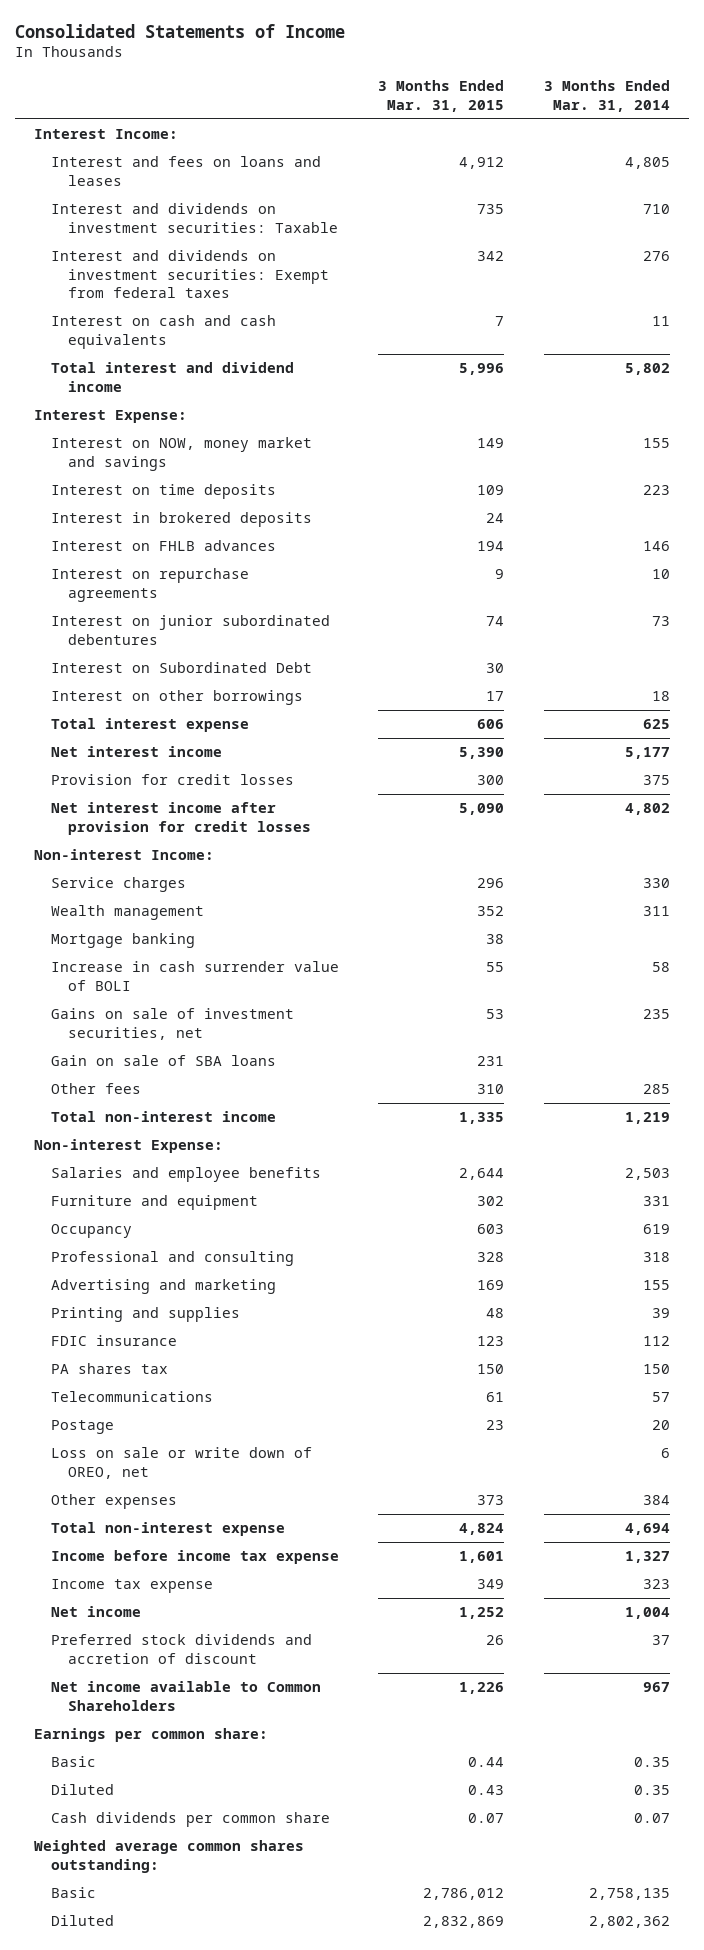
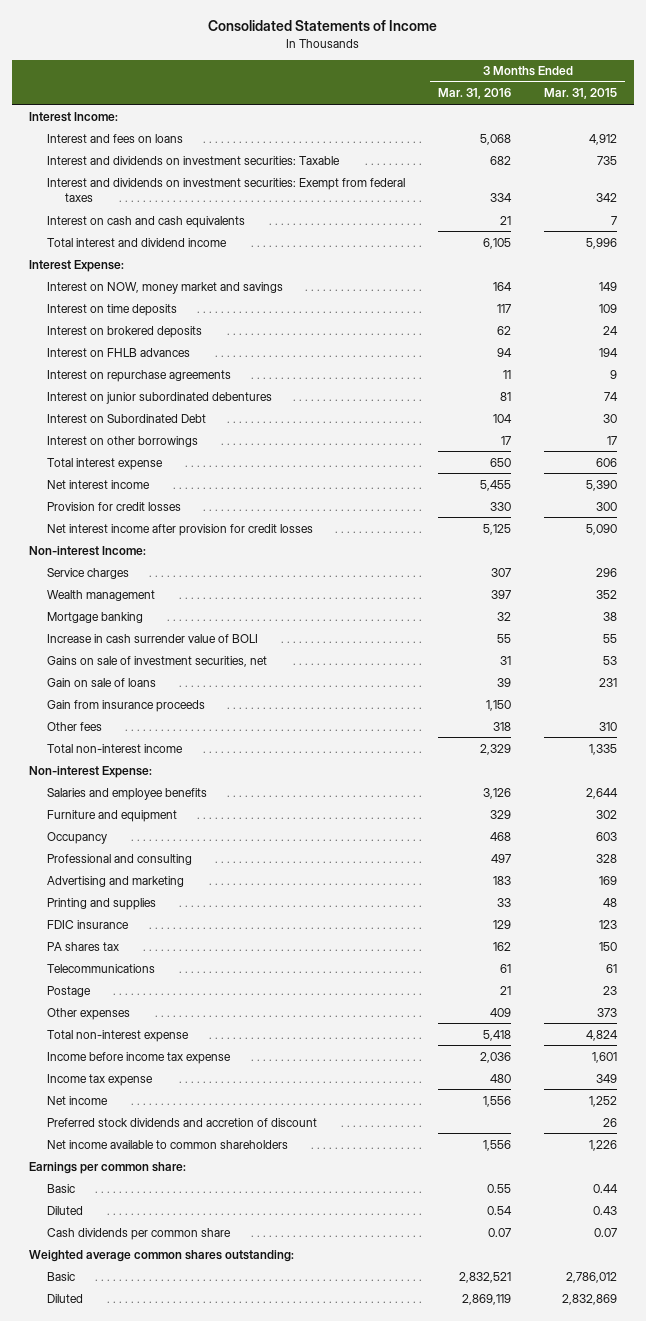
[543,80,670,112] 3 Months Ended Mar. 31, 2014 -> none
none -> [438,88,512,100] Mar. 31, 2016
[51,156,322,186] Interest and fees on loans and leases -> [47,133,184,143] Interest and fees on loans
[51,512,313,528] Interest in brokered deposits -> [47,325,203,338] Interest on brokered deposits
[51,1055,277,1067] Gain on sale of SBA loans -> [47,677,157,687] Gain on sale of loans
none -> [47,699,206,712] Gain from insurance proceeds
[51,1447,313,1479] Loss on sale or write down of OREO, net -> none
[51,1681,322,1711] Net income available to Common Shareholders -> [47,1139,289,1149] Net income available to common shareholders

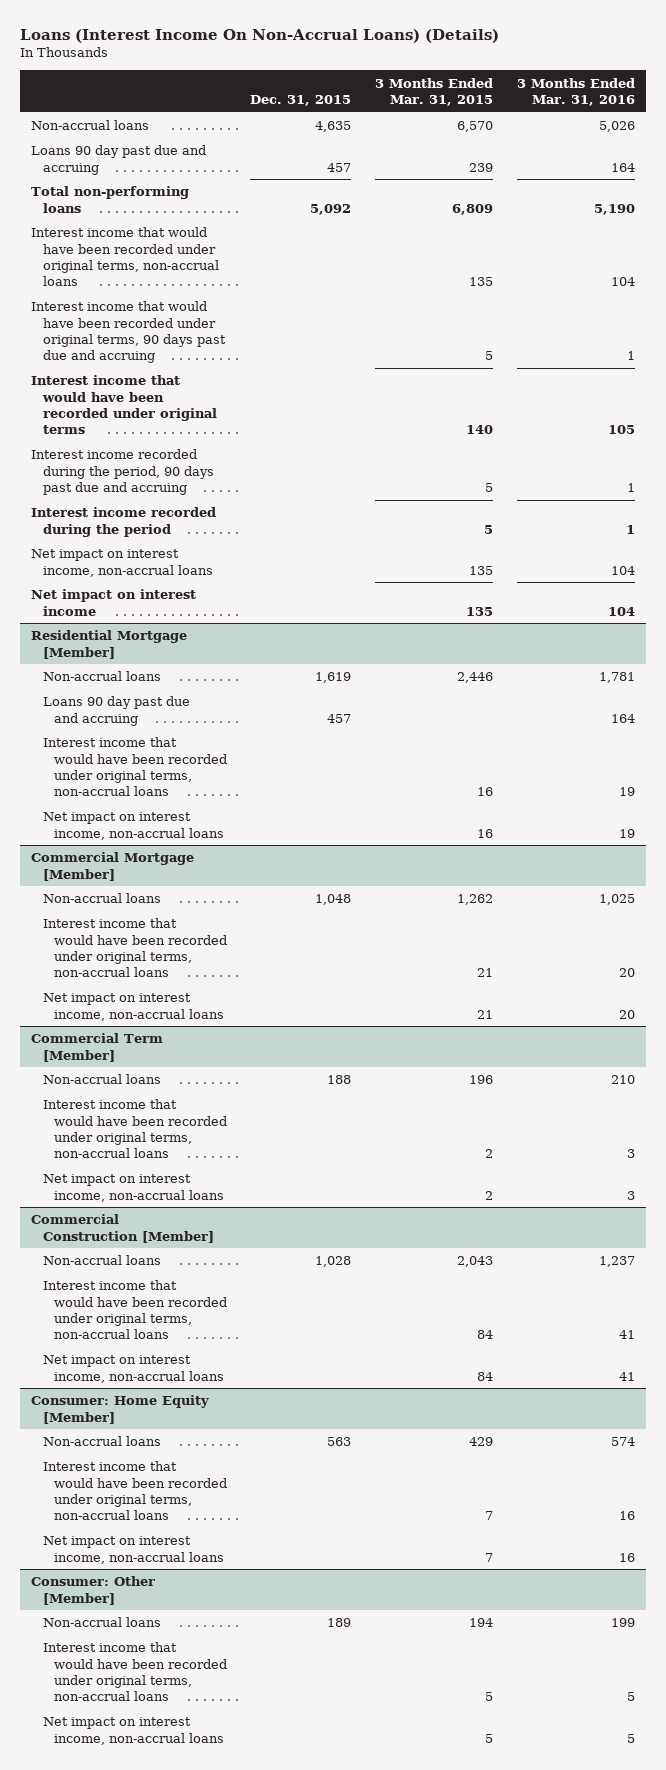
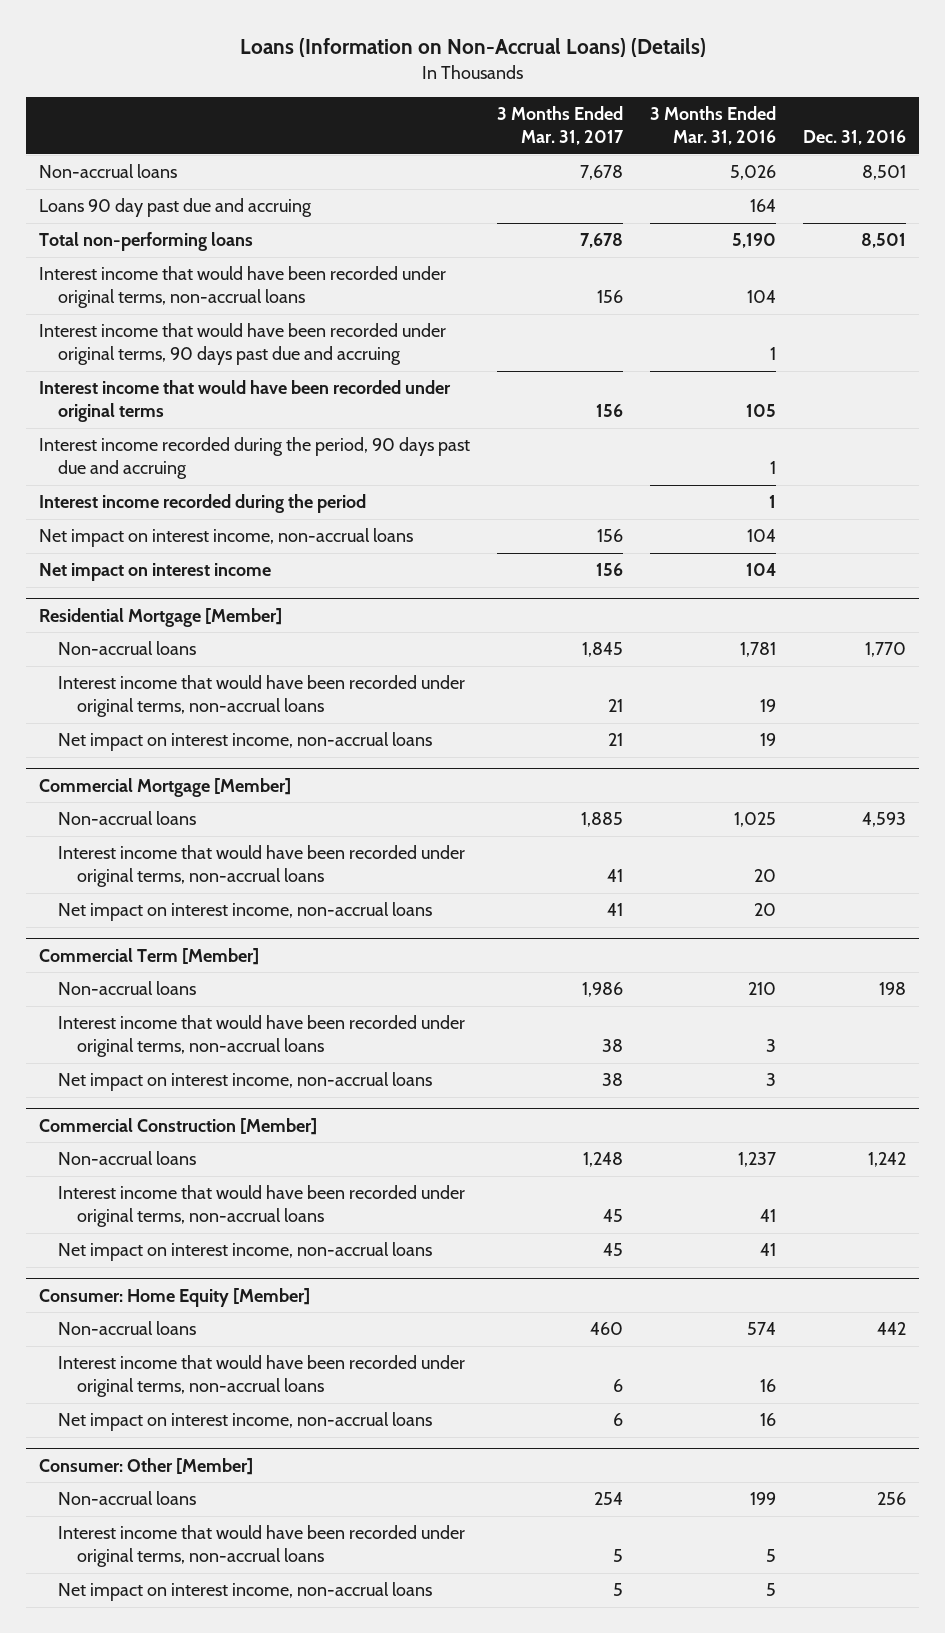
[19,28,499,43] Loans (Interest Income On Non-Accrual Loans) (Details) -> [239,38,706,58] Loans (Information on Non-Accrual Loans) (Details)
[250,94,352,106] Dec. 31, 2015 -> none
[374,77,493,106] 3 Months Ended Mar. 31, 2015 -> none
none -> [497,106,625,146] 3 Months Ended Mar. 31, 2017
none -> [802,130,906,146] Dec. 31, 2016
[42,696,190,726] Loans 90 day past due and accruing -> none

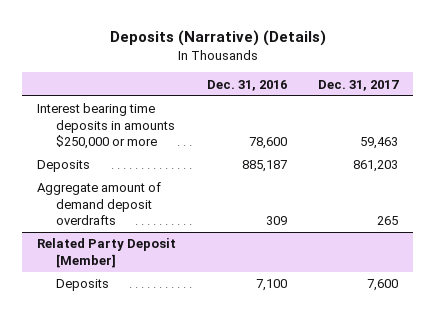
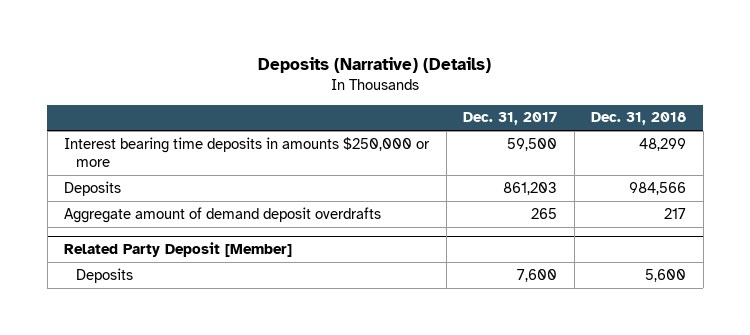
[207,79,288,91] Dec. 31, 2016 -> none
none -> [591,112,687,126] Dec. 31, 2018
[359,136,398,149] 59,463 -> [507,137,558,151] 59,500

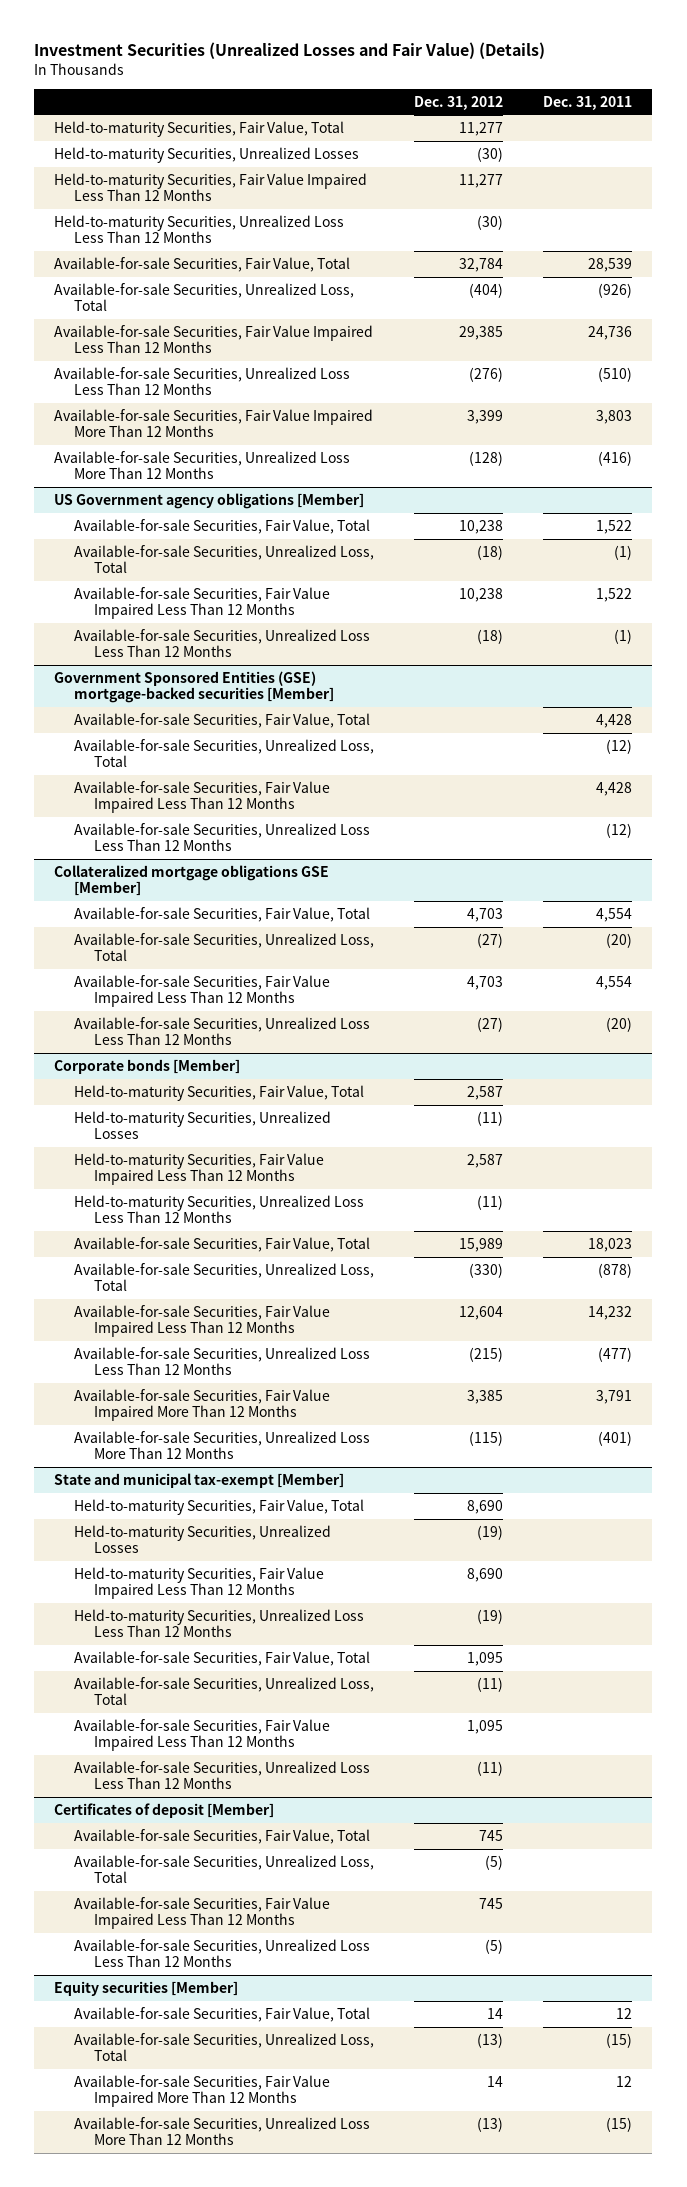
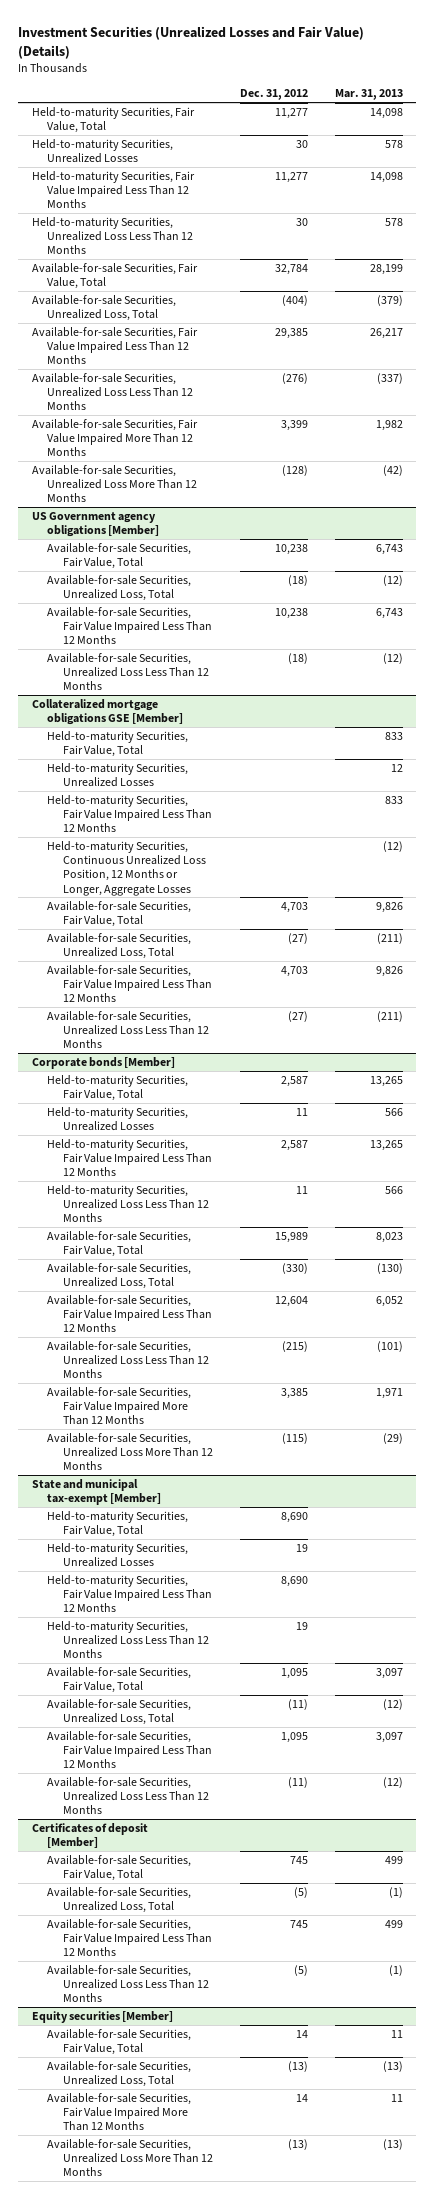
[543,95,633,110] Dec. 31, 2011 -> none
none -> [335,89,404,101] Mar. 31, 2013
[477,146,504,162] (30) -> [296,139,309,148] 30
[477,214,504,230] (30) -> [296,217,309,226] 30
[54,670,335,704] Government Sponsored Entities (GSE) mortgage-backed securities [Member] -> none
[74,712,371,728] Available-for-sale Securities, Fair Value, Total -> none
[74,738,375,768] Available-for-sale Securities, Unrealized Loss, Total -> none
[74,780,331,814] Available-for-sale Securities, Fair Value Impaired Less Than 12 Months -> none
[74,822,371,852] Available-for-sale Securities, Unrealized Loss Less Than 12 Months -> none
none -> [47,730,189,758] Held-to-maturity Securities, Fair Value, Total
none -> [47,762,189,788] Held-to-maturity Securities, Unrealized Losses
none -> [47,794,213,833] Held-to-maturity Securities, Fair Value Impaired Less Than 12 Months
none -> [47,840,207,896] Held-to-maturity Securities, Continuous Unrealized Loss Position, 12 Months or Longer, Aggregate Losses
[477,1110,504,1126] (11) -> [296,1107,309,1116] 11
[477,1194,504,1210] (11) -> [296,1185,309,1194] 11
[477,1524,504,1540] (19) -> [296,1543,309,1552] 19
[477,1608,504,1624] (19) -> [296,1621,309,1630] 19

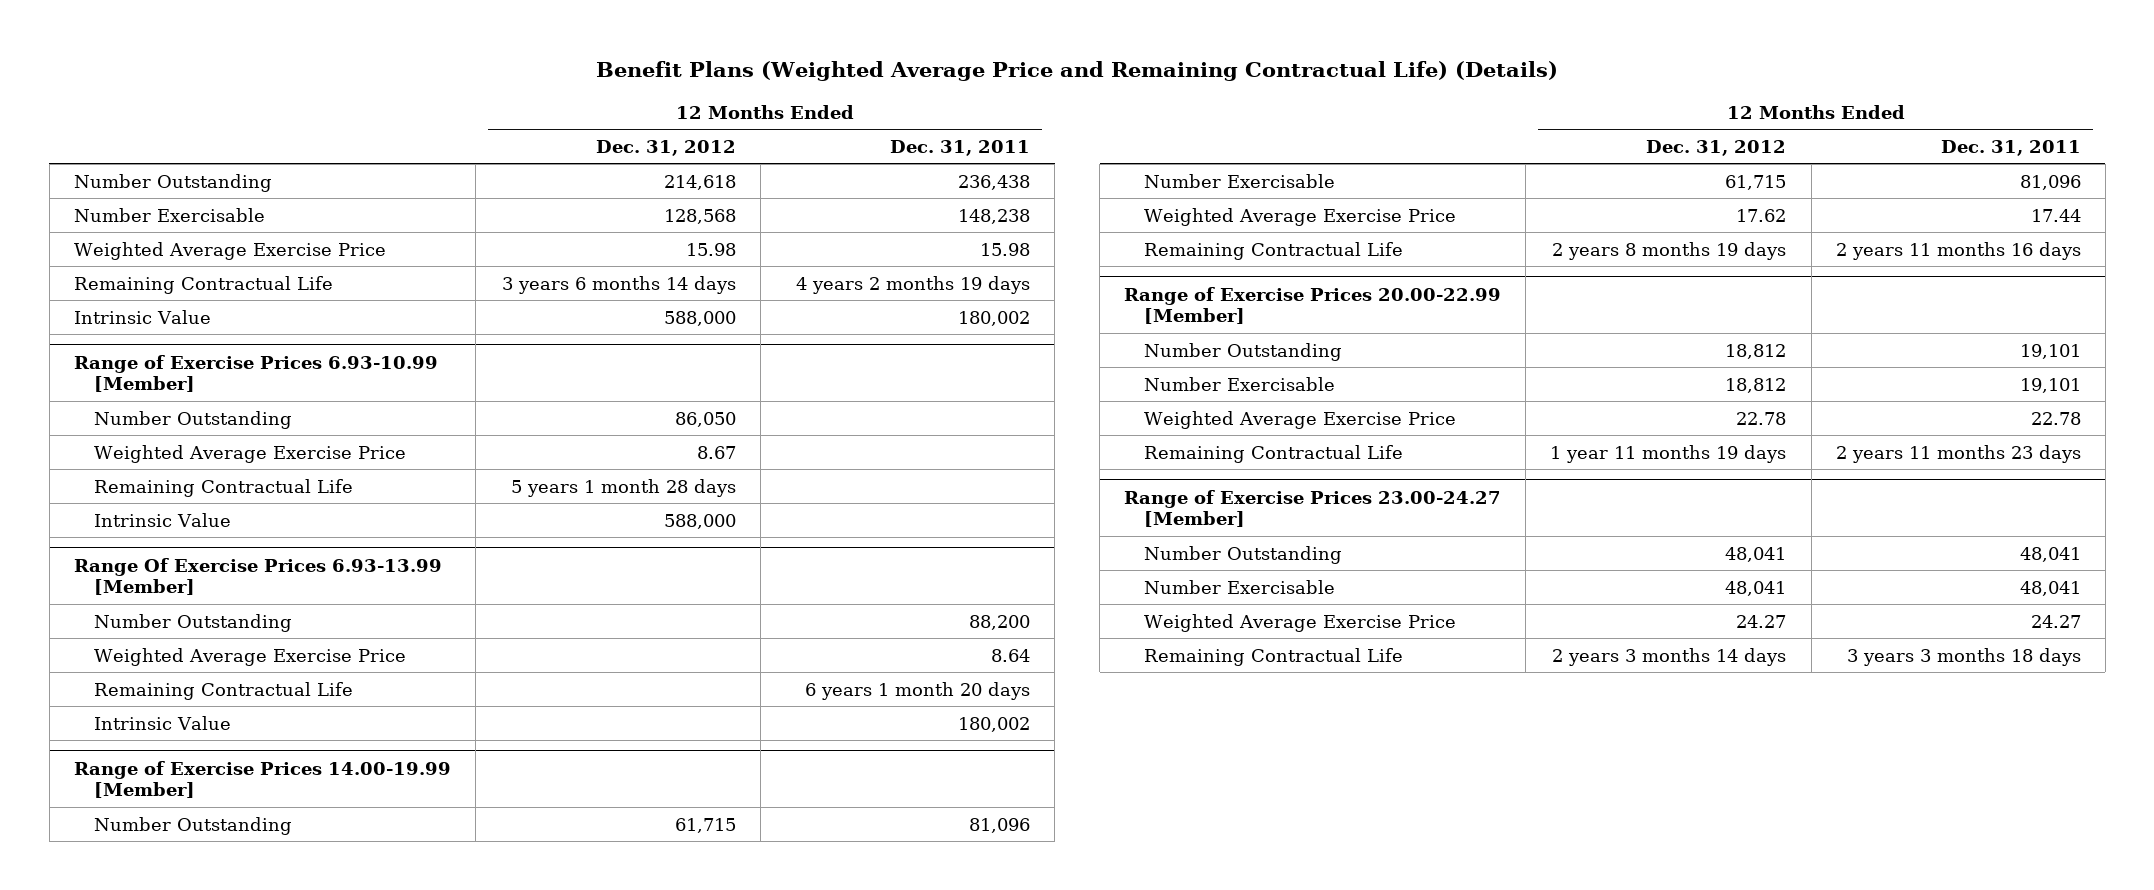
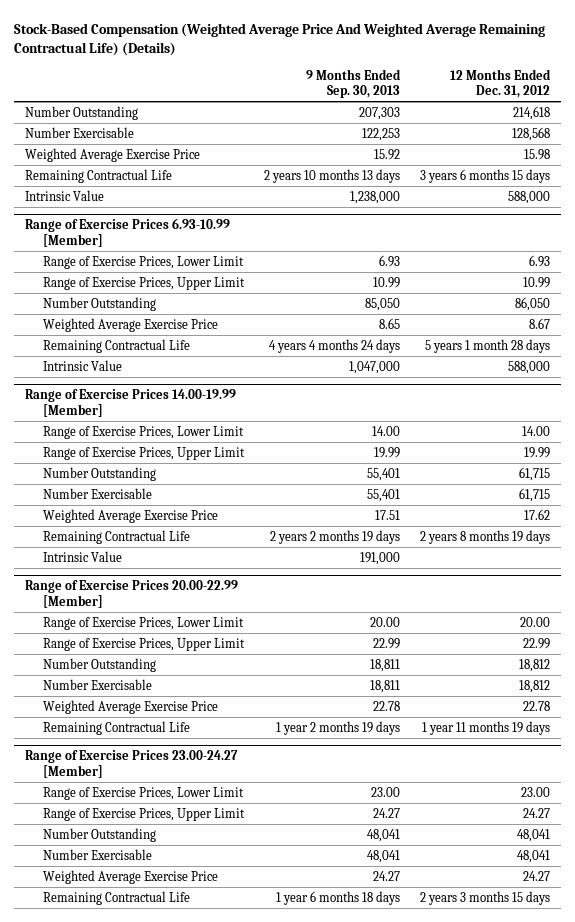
[596,61,1559,82] Benefit Plans (Weighted Average Price and Remaining Contractual Life) (Details) -> [14,22,546,56] Stock-Based Compensation (Weighted Average Price And Weighted Average Remaining Contractual Life) (Details)
[890,139,1031,156] Dec. 31, 2011 -> none
none -> [306,68,402,99] 9 Months Ended Sep. 30, 2013
[501,275,736,294] 3 years 6 months 14 days -> [420,168,551,183] 3 years 6 months 15 days
none -> [42,255,244,269] Range of Exercise Prices, Lower Limit
none -> [42,276,245,290] Range of Exercise Prices, Upper Limit
[73,557,442,596] Range Of Exercise Prices 6.93-13.99 [Member] -> none
[93,613,292,632] Number Outstanding -> none
[93,647,406,666] Weighted Average Exercise Price -> none
[93,681,353,700] Remaining Contractual Life -> none
[93,715,231,730] Intrinsic Value -> none
none -> [42,425,244,439] Range of Exercise Prices, Lower Limit
none -> [42,446,245,460] Range of Exercise Prices, Upper Limit
none -> [42,550,122,562] Intrinsic Value
none -> [42,616,244,630] Range of Exercise Prices, Lower Limit
none -> [42,637,245,651] Range of Exercise Prices, Upper Limit
none -> [42,786,244,800] Range of Exercise Prices, Lower Limit
none -> [42,807,245,821] Range of Exercise Prices, Upper Limit
[1552,647,1787,666] 2 years 3 months 14 days -> [420,890,551,905] 2 years 3 months 15 days

